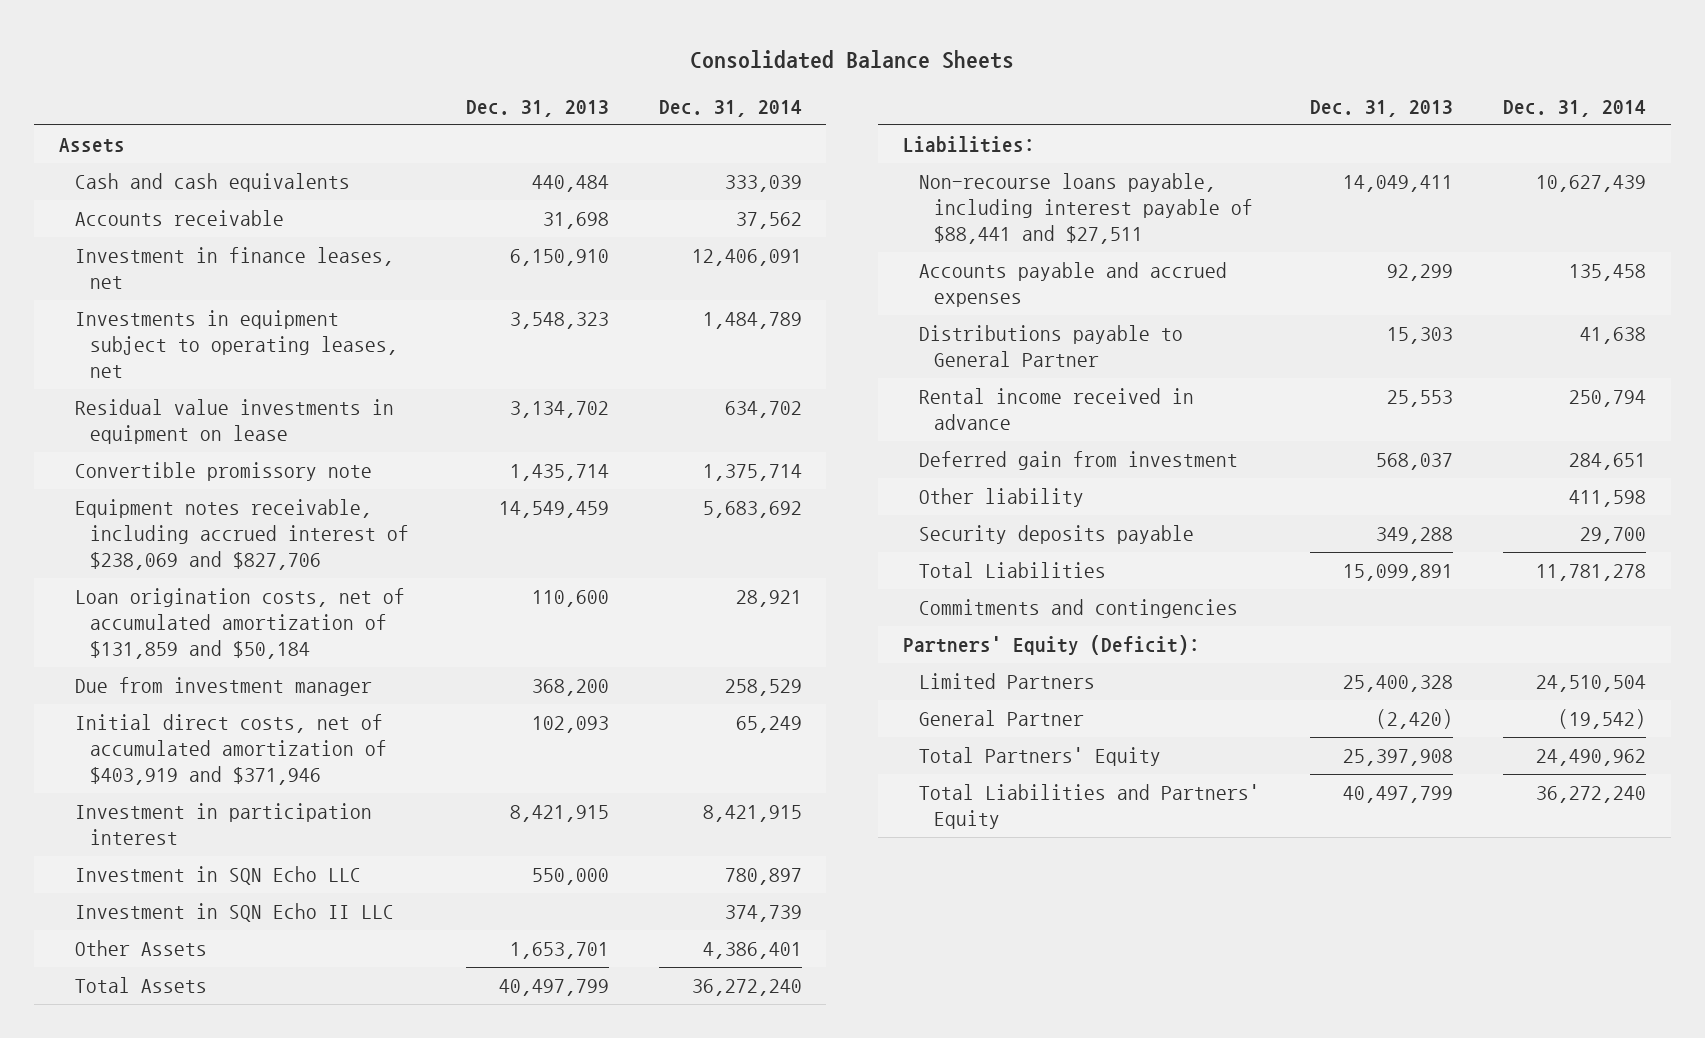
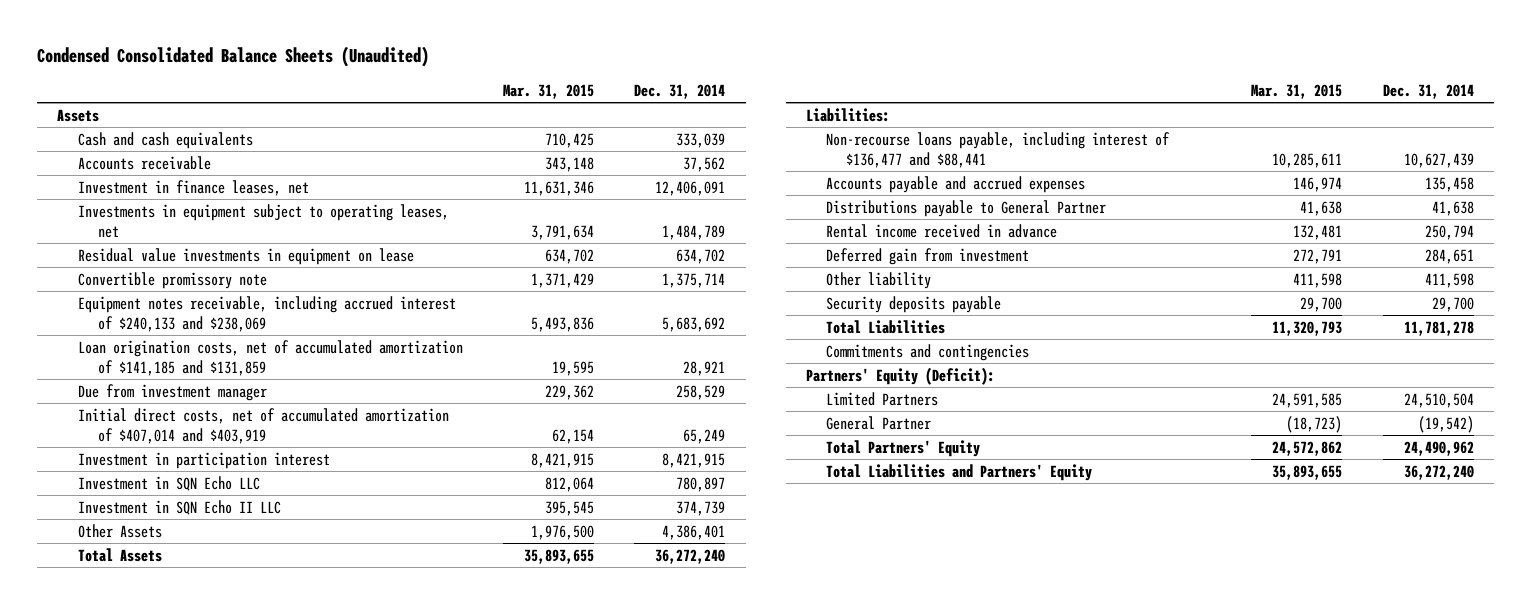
[690,49,1015,69] Consolidated Balance Sheets -> [37,46,430,68] Condensed Consolidated Balance Sheets (Unaudited)
[465,99,609,117] Dec. 31, 2013 -> none
none -> [503,83,595,99] Mar. 31, 2015
[74,499,409,571] Equipment notes receivable, including accrued interest of $238,069 and $827,706 -> [77,295,456,332] Equipment notes receivable, including accrued interest of $240,133 and $238,069
[74,588,405,660] Loan origination costs, net of accumulated amortization of $131,859 and $50,184 -> [77,339,463,376] Loan origination costs, net of accumulated amortization of $141,185 and $131,859
[74,714,387,786] Initial direct costs, net of accumulated amortization of $403,919 and $371,946 -> [77,407,449,444] Initial direct costs, net of accumulated amortization of $407,014 and $403,919
[918,173,1254,245] Non-recourse loans payable, including interest payable of $88,441 and $27,511 -> [826,131,1171,168] Non-recourse loans payable, including interest of $136,477 and $88,441

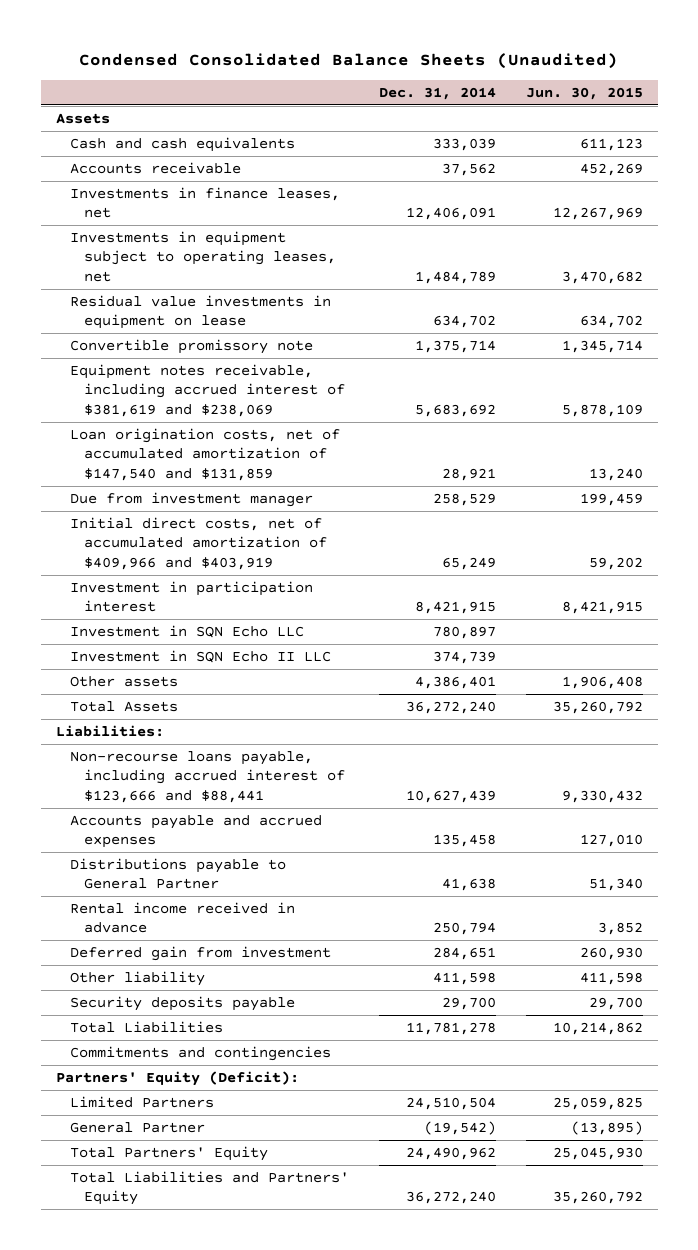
[503,83,595,99] Mar. 31, 2015 -> none
none -> [525,86,643,100] Jun. 30, 2015
[77,179,309,196] Investment in finance leases, net -> [69,186,340,219] Investments in finance leases, net
[77,295,456,332] Equipment notes receivable, including accrued interest of $240,133 and $238,069 -> [69,363,345,418] Equipment notes receivable, including accrued interest of $381,619 and $238,069
[77,339,463,376] Loan origination costs, net of accumulated amortization of $141,185 and $131,859 -> [69,427,340,482] Loan origination costs, net of accumulated amortization of $147,540 and $131,859
[77,407,449,444] Initial direct costs, net of accumulated amortization of $407,014 and $403,919 -> [69,516,327,571] Initial direct costs, net of accumulated amortization of $409,966 and $403,919
[77,523,162,538] Other Assets -> [69,675,178,687] Other assets
[826,131,1171,168] Non-recourse loans payable, including interest of $136,477 and $88,441 -> [69,750,345,804] Non-recourse loans payable, including accrued interest of $123,666 and $88,441

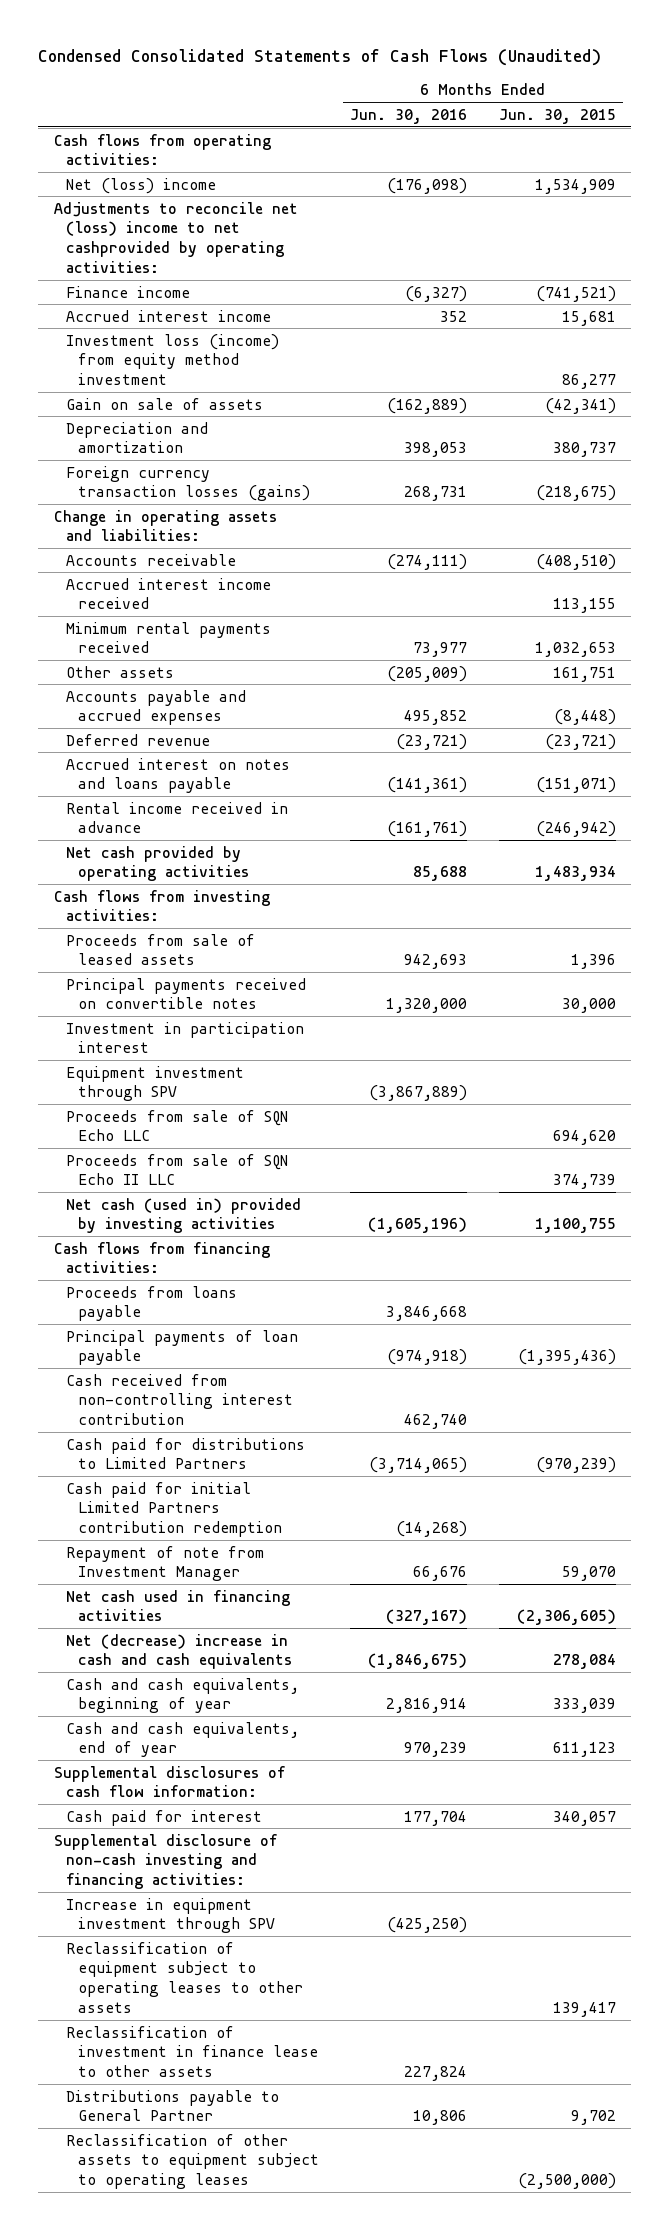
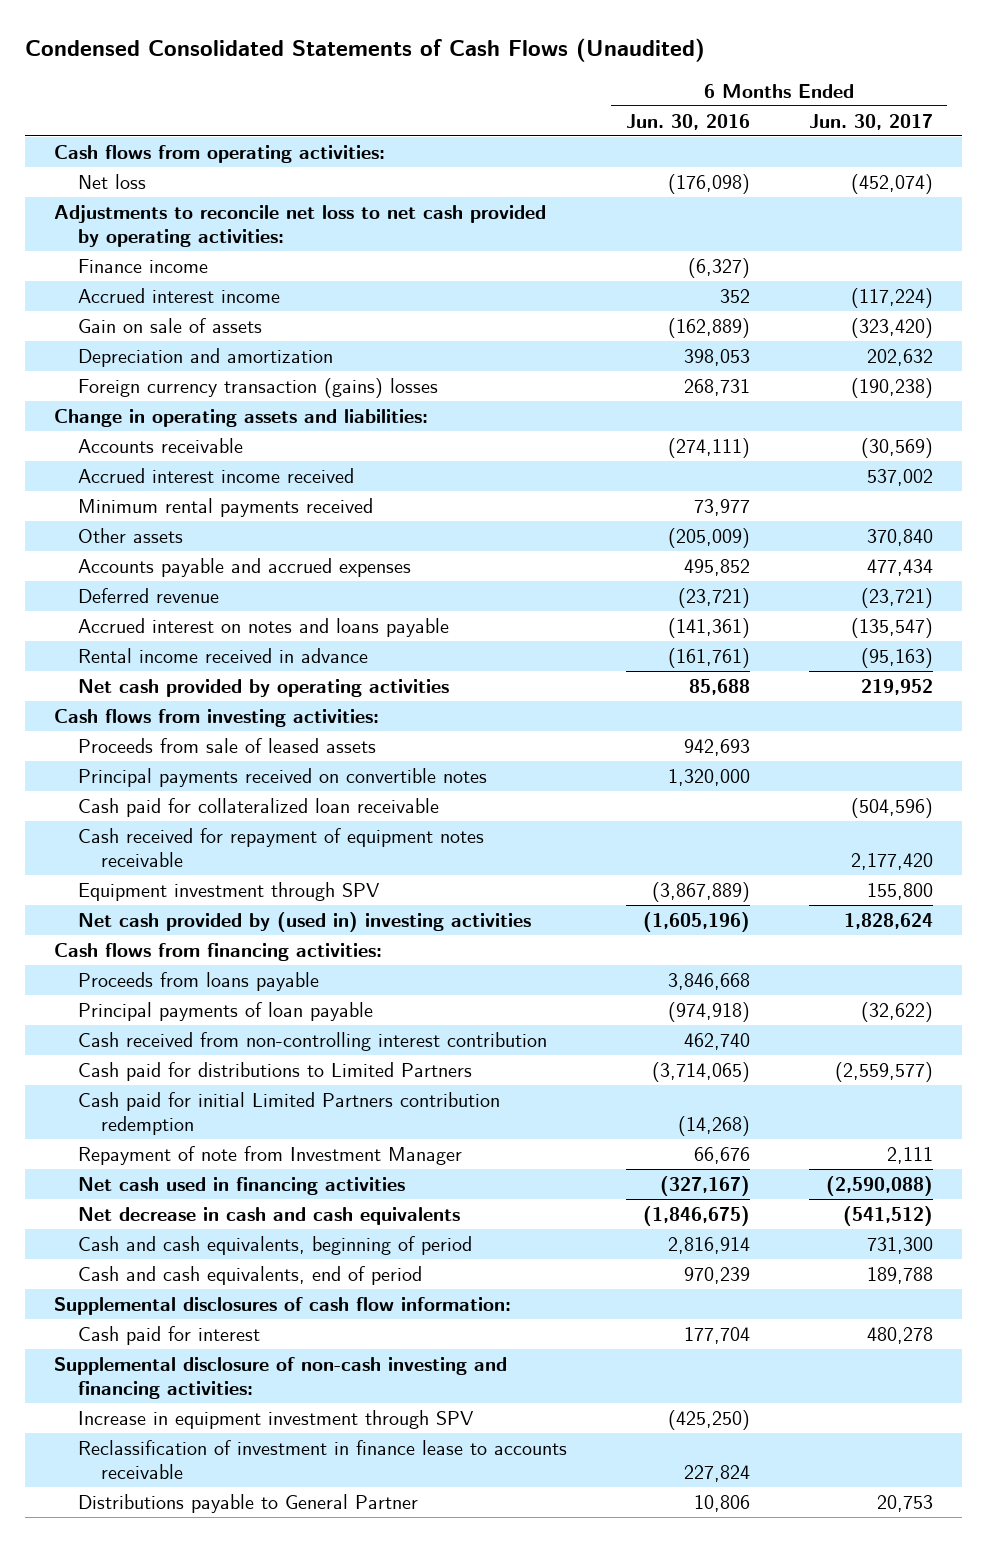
[498,108,616,124] Jun. 30, 2015 -> none
none -> [808,113,933,130] Jun. 30, 2017
[66,177,217,194] Net (loss) income -> [77,173,146,189] Net loss
[53,201,298,274] Adjustments to reconcile net (loss) income to net cashprovided by operating activities: -> [54,204,547,247] Adjustments to reconcile net loss to net cash provided by operating activities:
[66,333,280,386] Investment loss (income) from equity method investment -> none
[66,465,311,502] Foreign currency transaction losses (gains) -> [77,377,438,398] Foreign currency transaction (gains) losses
[66,1021,305,1054] Investment in participation interest -> none
none -> [77,797,439,817] Cash paid for collateralized loan receivable
none -> [77,827,484,867] Cash received for repayment of equipment notes receivable
[66,1109,289,1142] Proceeds from sale of SQN Echo LLC -> none
[66,1153,289,1186] Proceeds from sale of SQN Echo II LLC -> none
[66,1197,302,1234] Net cash (used in) provided by investing activities -> [77,911,531,932] Net cash provided by (used in) investing activities
[66,1633,293,1670] Net (decrease) increase in cash and cash equivalents -> [77,1206,460,1225] Net decrease in cash and cash equivalents
[66,1677,300,1714] Cash and cash equivalents, beginning of year -> [77,1235,472,1255] Cash and cash equivalents, beginning of period
[66,1721,300,1758] Cash and cash equivalents, end of year -> [77,1265,422,1285] Cash and cash equivalents, end of period
[66,1941,304,2014] Reclassification of equipment subject to operating leases to other assets -> none
[66,2025,319,2078] Reclassification of investment in finance lease to other assets -> [77,1439,567,1479] Reclassification of investment in finance lease to accounts receivable
[66,2133,320,2190] Reclassification of other assets to equipment subject to operating leases -> none

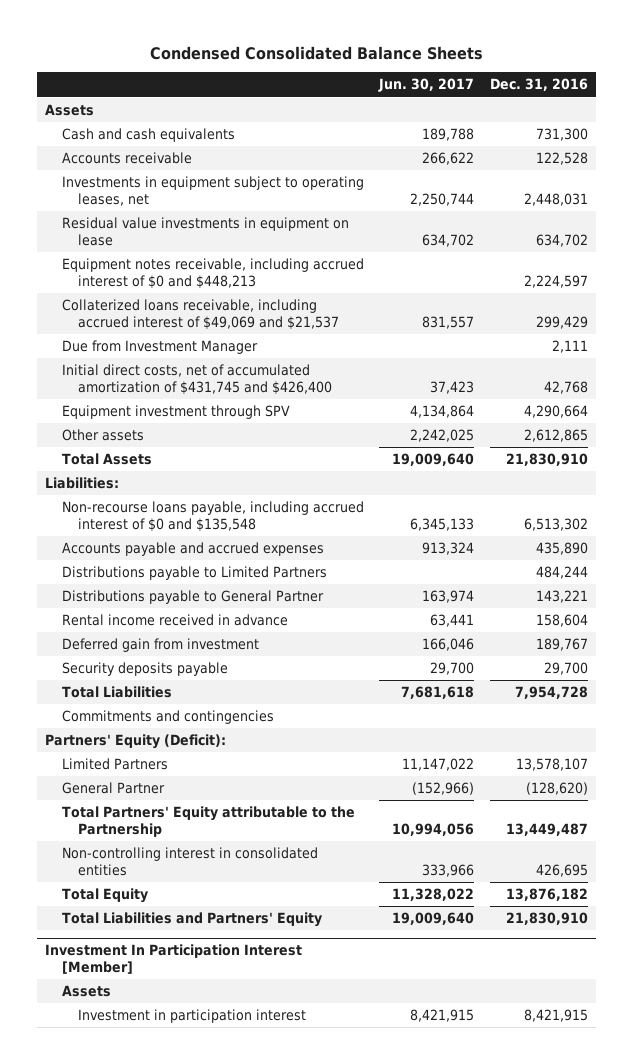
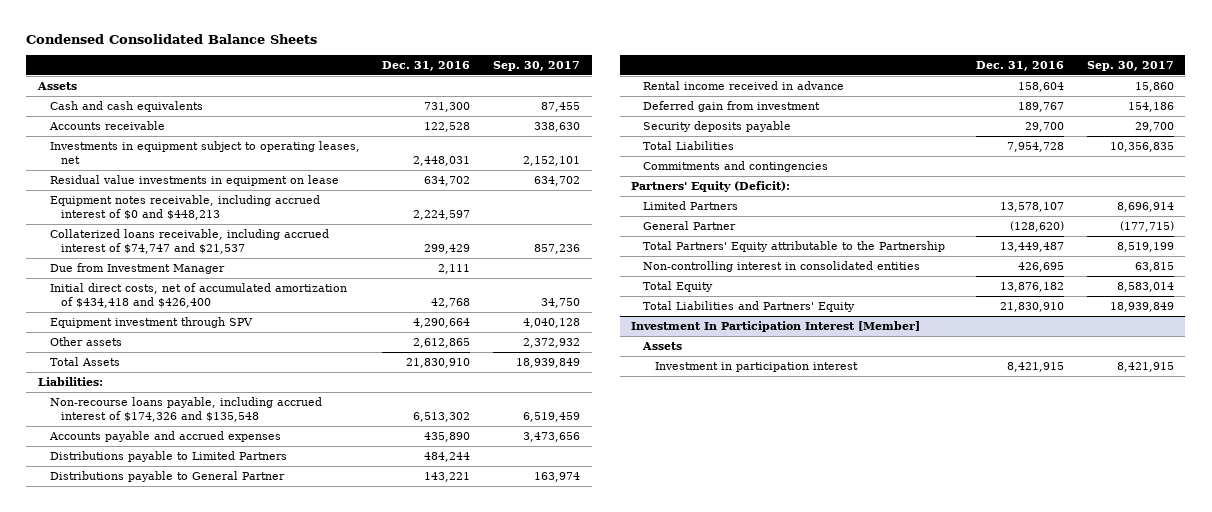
[378,78,475,93] Jun. 30, 2017 -> none
none -> [493,60,581,71] Sep. 30, 2017
[61,299,340,330] Collaterized loans receivable, including accrued interest of $49,069 and $21,537 -> [49,228,329,255] Collaterized loans receivable, including accrued interest of $74,747 and $21,537
[61,364,333,395] Initial direct costs, net of accumulated amortization of $431,745 and $426,400 -> [49,282,347,309] Initial direct costs, net of accumulated amortization of $434,418 and $426,400
[61,501,364,532] Non-recourse loans payable, including accrued interest of $0 and $135,548 -> [49,396,322,423] Non-recourse loans payable, including accrued interest of $174,326 and $135,548

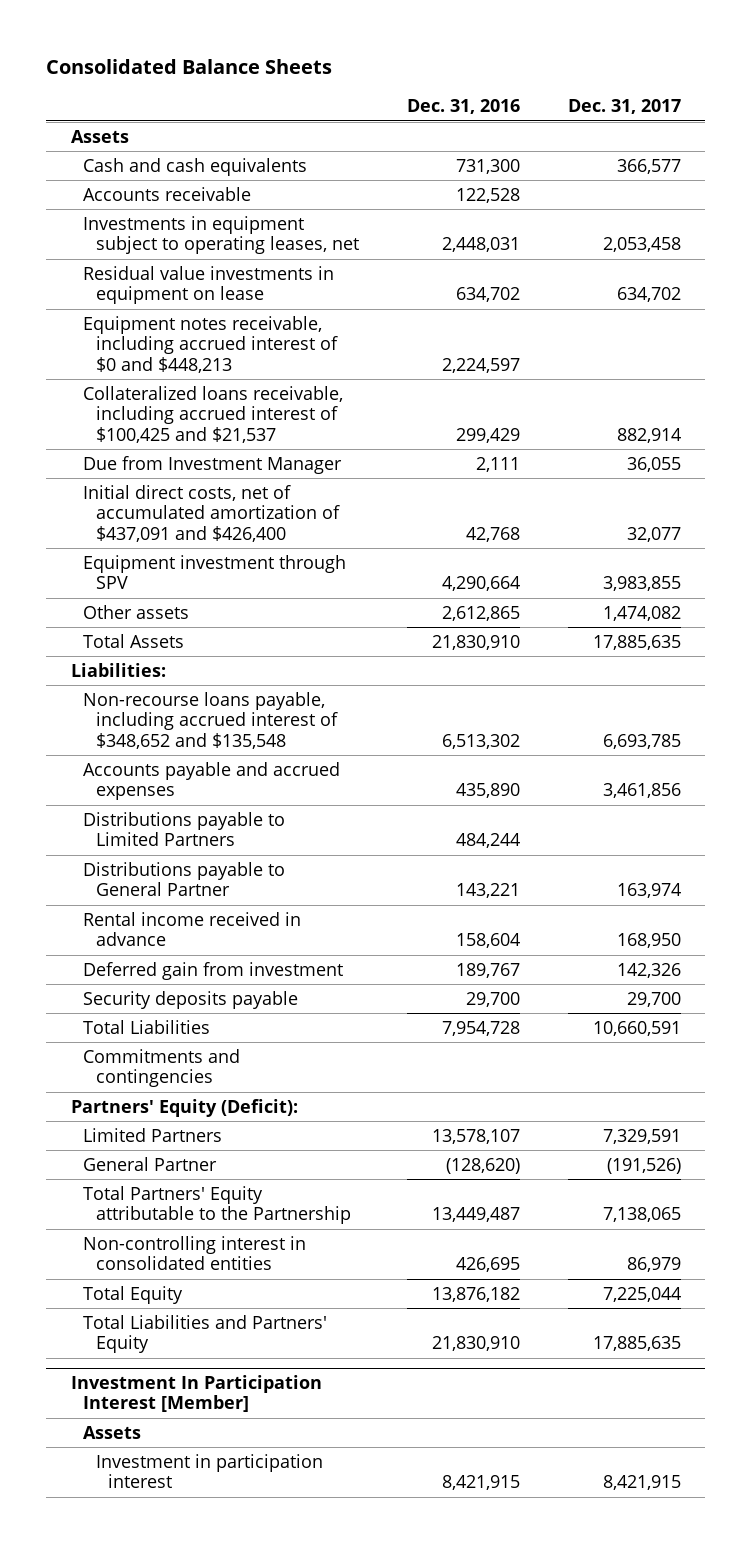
[26,33,318,44] Condensed Consolidated Balance Sheets -> [46,58,333,74] Consolidated Balance Sheets
[493,60,581,71] Sep. 30, 2017 -> none
none -> [567,99,681,115] Dec. 31, 2017
[49,228,329,255] Collaterized loans receivable, including accrued interest of $74,747 and $21,537 -> [83,385,344,443] Collateralized loans receivable, including accrued interest of $100,425 and $21,537
[49,282,347,309] Initial direct costs, net of accumulated amortization of $434,418 and $426,400 -> [83,484,340,542] Initial direct costs, net of accumulated amortization of $437,091 and $426,400
[49,396,322,423] Non-recourse loans payable, including accrued interest of $174,326 and $135,548 -> [83,691,338,749] Non-recourse loans payable, including accrued interest of $348,652 and $135,548

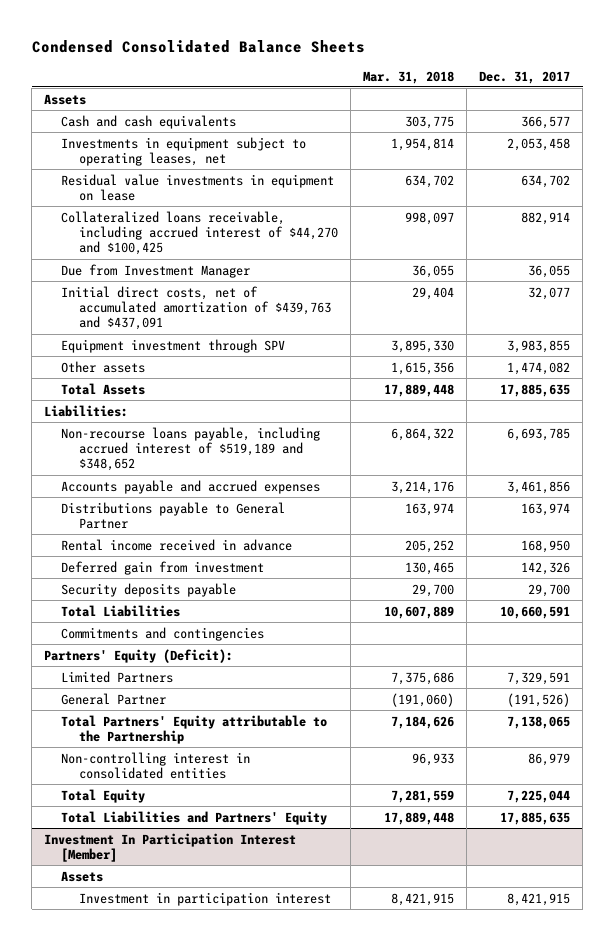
[46,58,333,74] Consolidated Balance Sheets -> [31,39,365,53] Condensed Consolidated Balance Sheets
[406,99,520,115] Dec. 31, 2016 -> none
none -> [362,70,454,84] Mar. 31, 2018
[83,186,252,201] Accounts receivable -> none
[83,315,338,373] Equipment notes receivable, including accrued interest of $0 and $448,213 -> none
[83,385,344,443] Collateralized loans receivable, including accrued interest of $100,425 and $21,537 -> [61,210,338,256] Collateralized loans receivable, including accrued interest of $44,270 and $100,425
[83,484,340,542] Initial direct costs, net of accumulated amortization of $437,091 and $426,400 -> [61,285,331,331] Initial direct costs, net of accumulated amortization of $439,763 and $437,091
[83,691,338,749] Non-recourse loans payable, including accrued interest of $348,652 and $135,548 -> [61,426,321,472] Non-recourse loans payable, including accrued interest of $519,189 and $348,652
[83,811,286,847] Distributions payable to Limited Partners -> none

